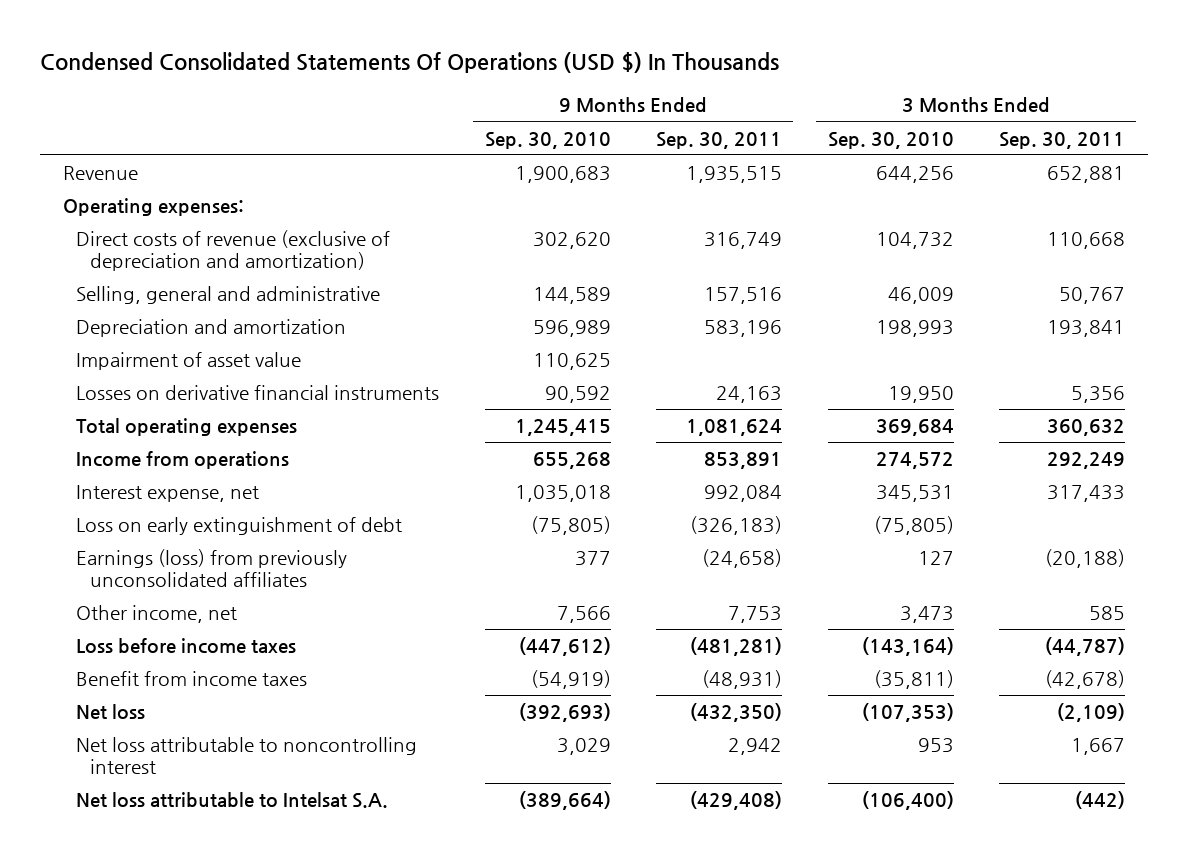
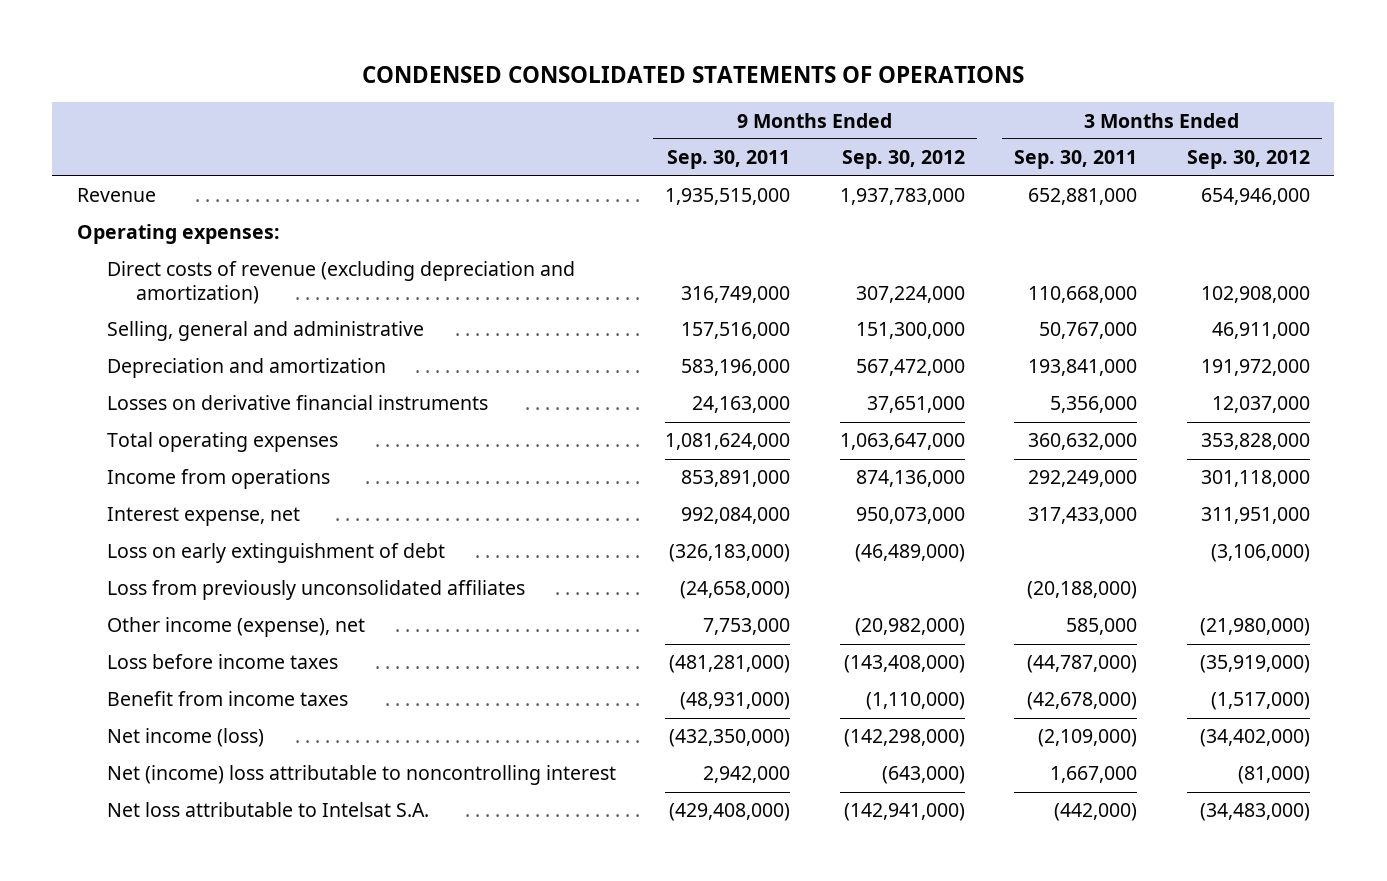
[40,52,780,74] Condensed Consolidated Statements Of Operations (USD $) In Thousands -> [362,65,1025,83] CONDENSED CONSOLIDATED STATEMENTS OF OPERATIONS
[484,131,611,149] Sep. 30, 2010 -> none
[827,131,954,149] Sep. 30, 2010 -> none
none -> [841,150,965,170] Sep. 30, 2012
none -> [1186,150,1310,170] Sep. 30, 2012
[686,166,783,184] 1,935,515 -> [665,188,791,206] 1,935,515,000
[1046,166,1125,184] 652,881 -> [1028,188,1138,206] 652,881,000
[76,352,302,371] Impairment of asset value -> none
[76,230,391,272] Direct costs of revenue (exclusive of depreciation and amortization) -> [106,261,575,305] Direct costs of revenue (excluding depreciation and amortization)
[704,232,783,250] 316,749 -> [681,286,791,304] 316,749,000
[1046,232,1125,250] 110,668 -> [1028,286,1138,304] 110,668,000
[704,287,783,305] 157,516 -> [681,322,791,340] 157,516,000
[1058,287,1125,305] 50,767 -> [1039,322,1138,340] 50,767,000
[704,320,783,338] 583,196 -> [681,359,791,377] 583,196,000
[1046,320,1125,338] 193,841 -> [1028,359,1138,377] 193,841,000
[716,386,783,404] 24,163 -> [692,396,791,414] 24,163,000
[1070,386,1125,404] 5,356 -> [1050,396,1138,414] 5,356,000
[686,419,783,437] 1,081,624 -> [665,433,791,451] 1,081,624,000
[1046,419,1125,437] 360,632 -> [1028,433,1138,451] 360,632,000
[704,452,783,470] 853,891 -> [681,470,791,488] 853,891,000
[1046,452,1125,470] 292,249 -> [1028,470,1138,488] 292,249,000
[704,485,783,503] 992,084 -> [681,507,791,525] 992,084,000
[1046,485,1125,503] 317,433 -> [1028,507,1138,525] 317,433,000
[690,516,783,536] (326,183) -> [669,544,791,563] (326,183,000)
[76,549,348,588] Earnings (loss) from previously unconsolidated affiliates -> [106,580,525,601] Loss from previously unconsolidated affiliates
[702,549,783,569] (24,658) -> [680,581,791,600] (24,658,000)
[1044,549,1125,569] (20,188) -> [1027,581,1138,600] (20,188,000)
[76,605,238,624] Other income, net -> [106,617,365,638] Other income (expense), net
[728,606,783,624] 7,753 -> [703,618,791,636] 7,753,000
[1088,606,1125,621] 585 -> [1066,618,1138,636] 585,000
[690,637,783,657] (481,281) -> [669,655,791,674] (481,281,000)
[1044,637,1125,657] (44,787) -> [1027,655,1138,674] (44,787,000)
[702,670,783,690] (48,931) -> [680,692,791,711] (48,931,000)
[1044,670,1125,690] (42,678) -> [1027,692,1138,711] (42,678,000)
[76,704,146,720] Net loss -> [106,728,264,748] Net income (loss)
[690,703,783,723] (432,350) -> [669,729,791,748] (432,350,000)
[1056,703,1125,723] (2,109) -> [1038,729,1138,748] (2,109,000)
[76,737,418,775] Net loss attributable to noncontrolling interest -> [106,765,616,786] Net (income) loss attributable to noncontrolling interest
[728,738,783,756] 2,942 -> [703,766,791,784] 2,942,000
[1070,738,1125,756] 1,667 -> [1050,766,1138,784] 1,667,000
[690,791,783,811] (429,408) -> [669,803,791,822] (429,408,000)
[1074,791,1125,810] (442) -> [1054,803,1138,822] (442,000)

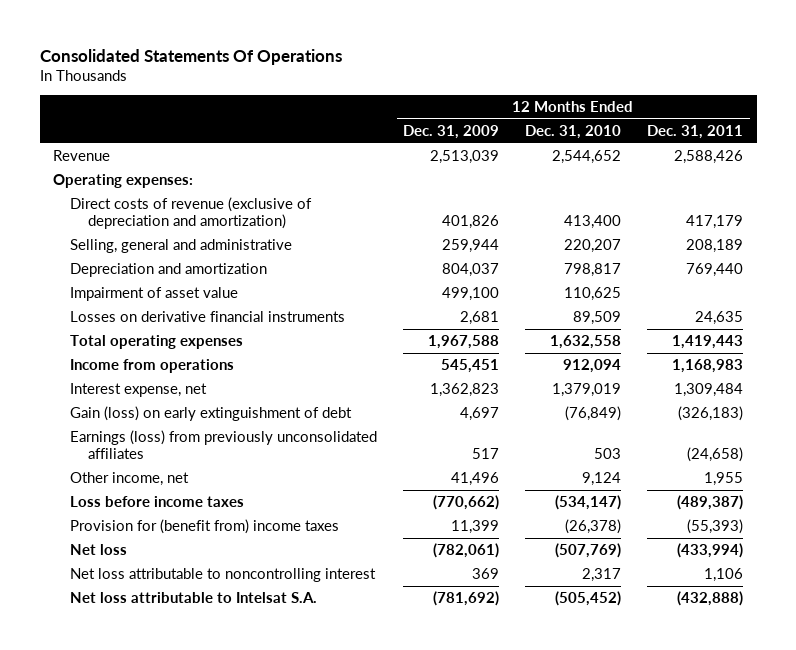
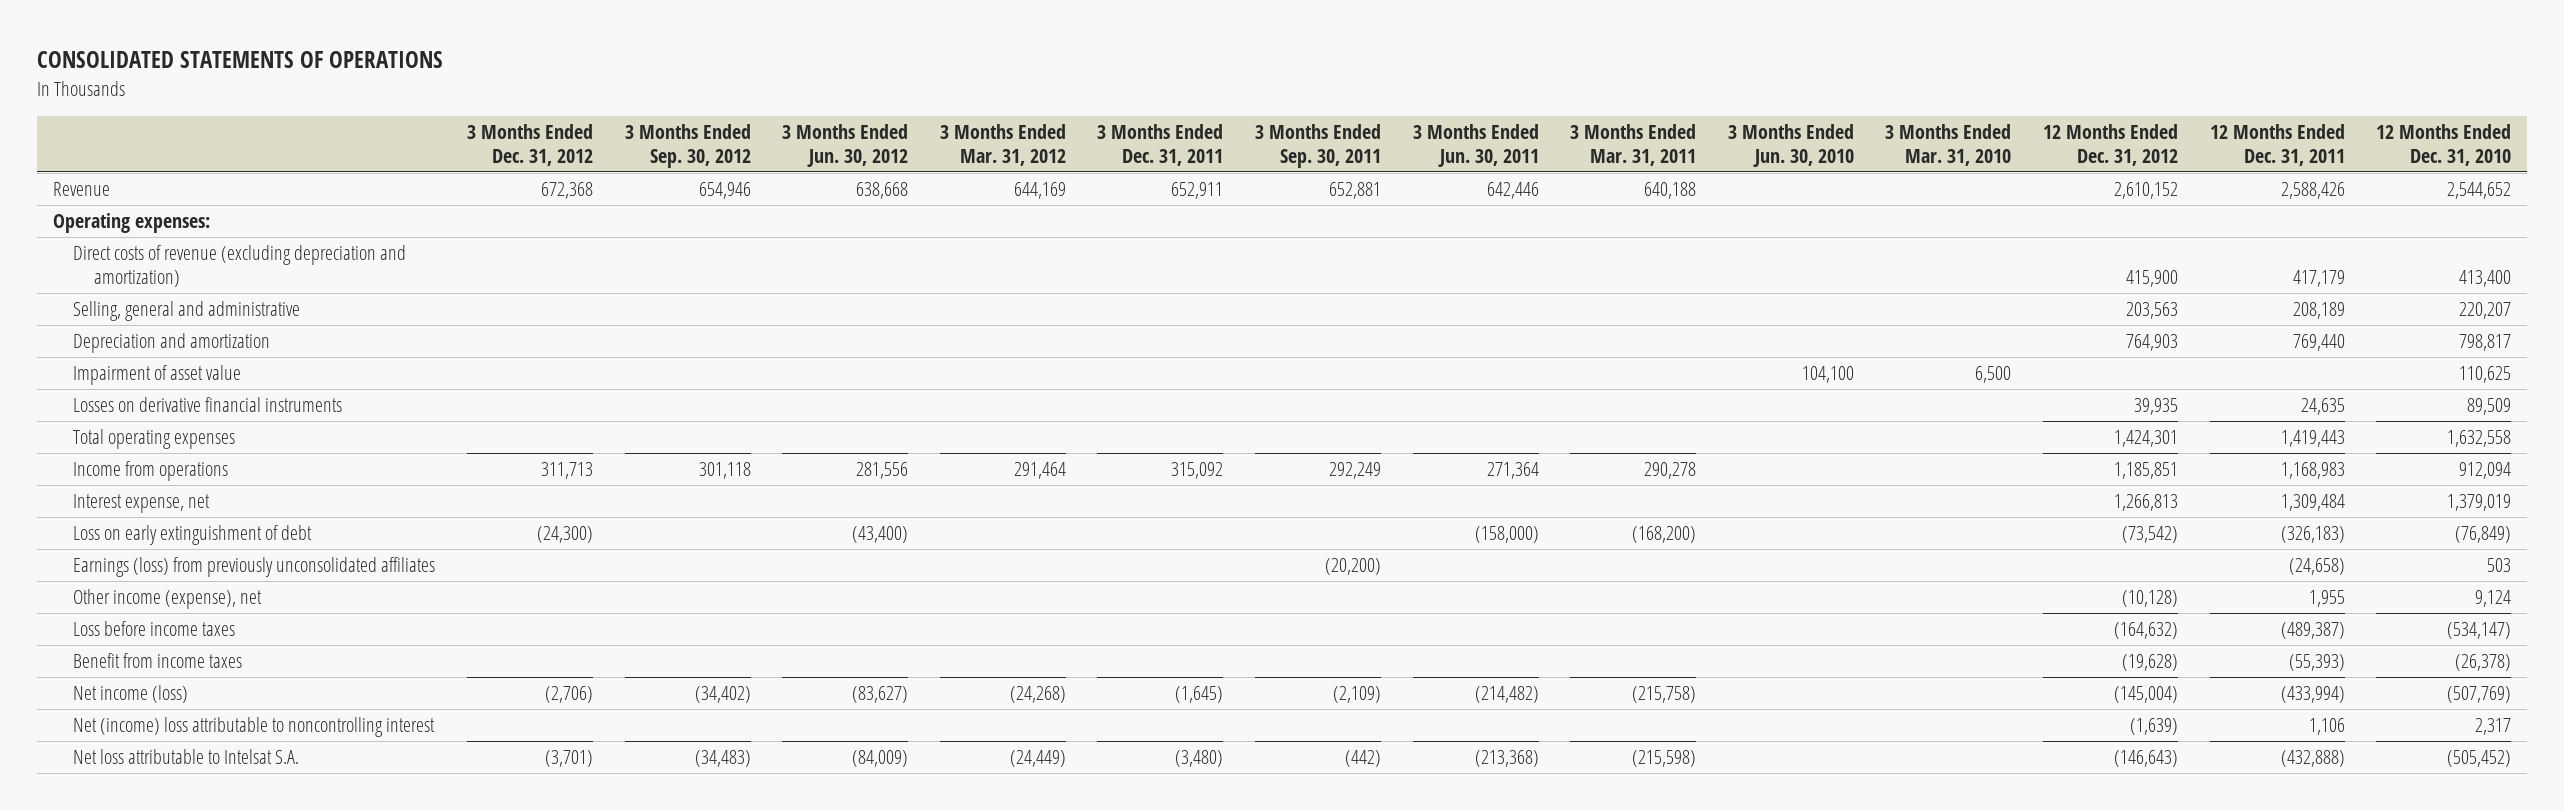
[39,48,342,65] Consolidated Statements Of Operations -> [37,51,444,69] CONSOLIDATED STATEMENTS OF OPERATIONS
[403,124,500,139] Dec. 31, 2009 -> none
none -> [466,124,593,166] 3 Months Ended Dec. 31, 2012
none -> [624,124,751,168] 3 Months Ended Sep. 30, 2012
none -> [782,124,909,167] 3 Months Ended Jun. 30, 2012
none -> [939,124,1066,166] 3 Months Ended Mar. 31, 2012
none -> [1097,124,1224,166] 3 Months Ended Dec. 31, 2011
none -> [1254,124,1381,168] 3 Months Ended Sep. 30, 2011
none -> [1412,124,1539,167] 3 Months Ended Jun. 30, 2011
none -> [1570,124,1697,166] 3 Months Ended Mar. 31, 2011
none -> [1727,124,1854,167] 3 Months Ended Jun. 30, 2010
none -> [1885,124,2012,166] 3 Months Ended Mar. 31, 2010
none -> [2043,124,2179,166] 12 Months Ended Dec. 31, 2012
[70,196,313,230] Direct costs of revenue (exclusive of depreciation and amortization) -> [73,245,407,288] Direct costs of revenue (excluding depreciation and amortization)
[70,405,353,421] Gain (loss) on early extinguishment of debt -> [73,525,313,546] Loss on early extinguishment of debt
[70,471,190,486] Other income, net -> [73,589,263,610] Other income (expense), net
[70,518,340,534] Provision for (benefit from) income taxes -> [73,653,243,669] Benefit from income taxes
[70,543,128,555] Net loss -> [73,685,189,704] Net income (loss)
[70,567,377,582] Net loss attributable to noncontrolling interest -> [73,717,436,738] Net (income) loss attributable to noncontrolling interest

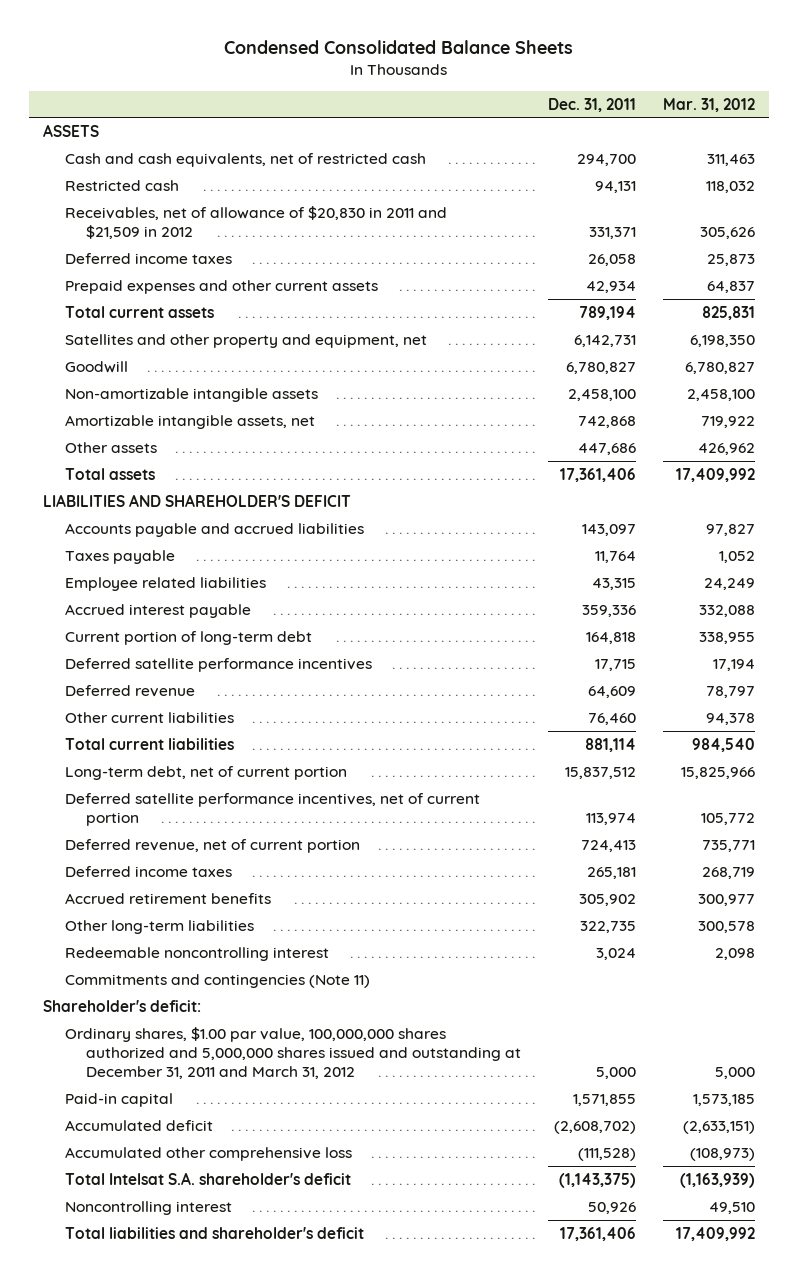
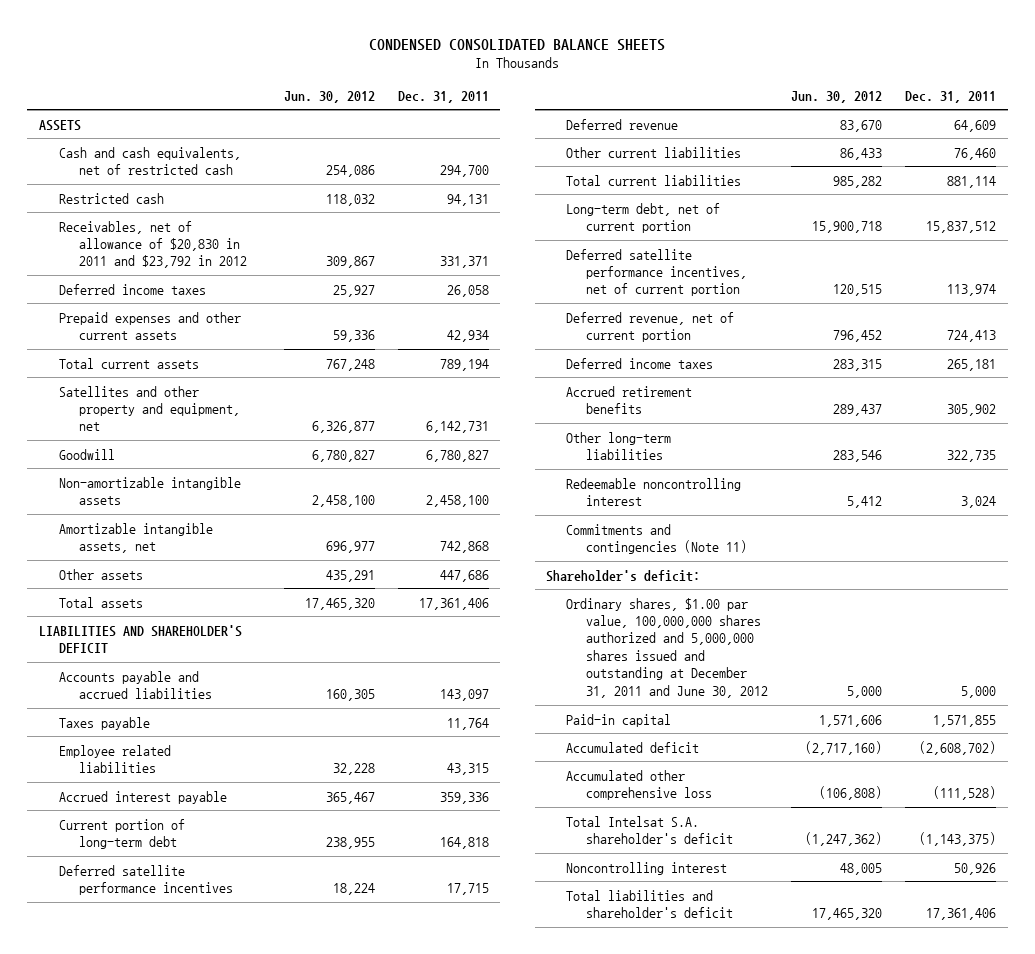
[224,39,574,54] Condensed Consolidated Balance Sheets -> [369,38,666,51] CONDENSED CONSOLIDATED BALANCE SHEETS
[663,97,756,112] Mar. 31, 2012 -> none
none -> [283,90,375,103] Jun. 30, 2012
[64,206,447,240] Receivables, net of allowance of $20,830 in 2011 and $21,509 in 2012 -> [58,220,247,269] Receivables, net of allowance of $20,830 in 2011 and $23,792 in 2012
[64,1027,522,1080] Ordinary shares, $1.00 par value, 100,000,000 shares authorized and 5,000,000 shares issued and outstanding at December 31, 2011 and March 31, 2012 -> [566,597,769,698] Ordinary shares, $1.00 par value, 100,000,000 shares authorized and 5,000,000 shares issued and outstanding at December 31, 2011 and June 30, 2012

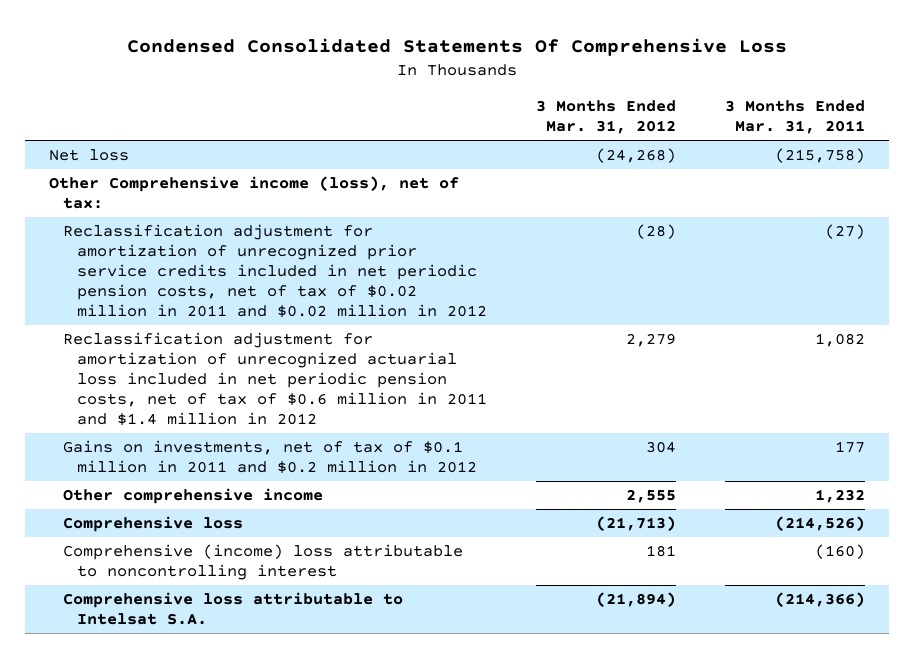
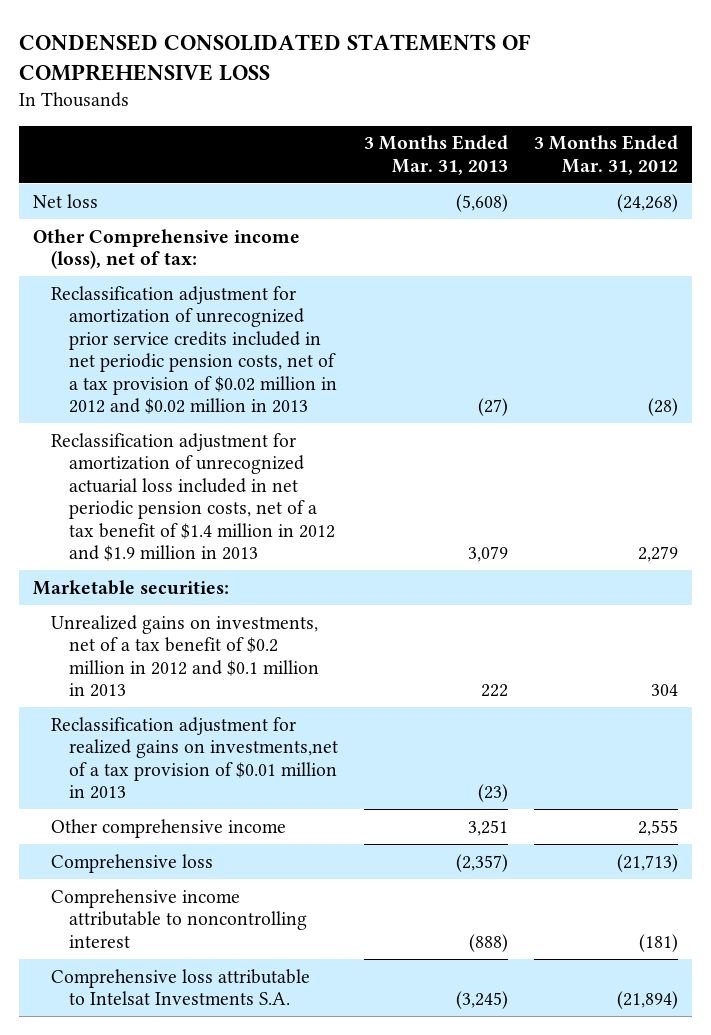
[126,37,787,56] Condensed Consolidated Statements Of Comprehensive Loss -> [19,33,531,81] CONDENSED CONSOLIDATED STATEMENTS OF COMPREHENSIVE LOSS
[724,100,865,135] 3 Months Ended Mar. 31, 2011 -> none
none -> [364,135,509,175] 3 Months Ended Mar. 31, 2013
[63,224,488,318] Reclassification adjustment for amortization of unrecognized prior service credits included in net periodic pension costs, net of tax of $0.02 million in 2011 and $0.02 million in 2012 -> [50,285,337,415] Reclassification adjustment for amortization of unrecognized prior service credits included in net periodic pension costs, net of a tax provision of $0.02 million in 2012 and $0.02 million in 2013
[63,332,488,426] Reclassification adjustment for amortization of unrecognized actuarial loss included in net periodic pension costs, net of tax of $0.6 million in 2011 and $1.4 million in 2012 -> [50,432,335,562] Reclassification adjustment for amortization of unrecognized actuarial loss included in net periodic pension costs, net of a tax benefit of $1.4 million in 2012 and $1.9 million in 2013
none -> [32,579,229,595] Marketable securities:
[63,440,478,475] Gains on investments, net of tax of $0.1 million in 2011 and $0.2 million in 2012 -> [50,614,319,698] Unrealized gains on investments, net of a tax benefit of $0.2 million in 2012 and $0.1 million in 2013
none -> [50,716,338,800] Reclassification adjustment for realized gains on investments,net of a tax provision of $0.01 million in 2013
[63,544,464,581] Comprehensive (income) loss attributable to noncontrolling interest -> [50,888,307,948] Comprehensive income attributable to noncontrolling interest
[645,545,676,558] 181 -> [639,933,679,952] (181)
[63,592,404,626] Comprehensive loss attributable to Intelsat S.A. -> [50,968,310,1006] Comprehensive loss attributable to Intelsat Investments S.A.

